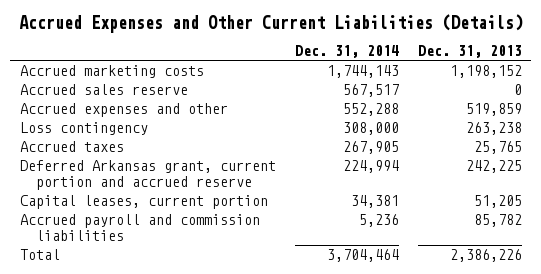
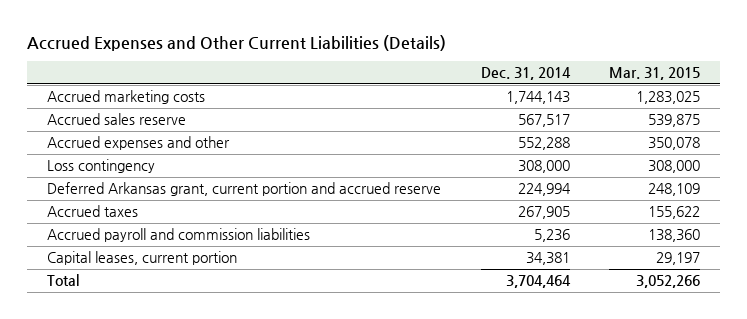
[417,45,522,59] Dec. 31, 2013 -> none
none -> [609,67,701,81] Mar. 31, 2015
[19,141,124,153] Accrued taxes -> [46,204,138,217] Accrued taxes
[19,195,268,210] Capital leases, current portion -> [46,250,237,265] Capital leases, current portion

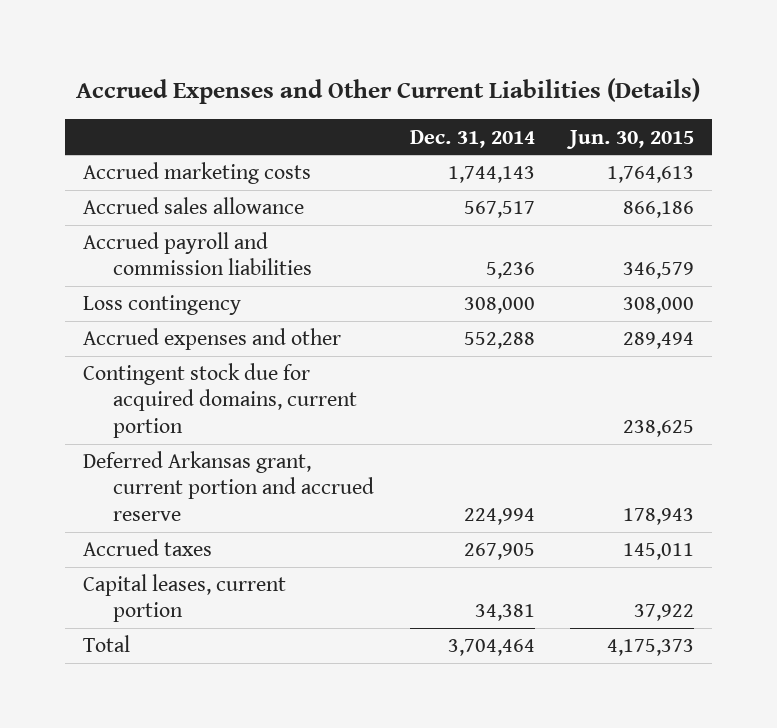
[609,67,701,81] Mar. 31, 2015 -> none
none -> [566,129,695,149] Jun. 30, 2015
[46,112,186,125] Accrued sales reserve -> [82,197,304,215] Accrued sales allowance
[46,227,310,242] Accrued payroll and commission liabilities -> [82,232,313,276] Accrued payroll and commission liabilities
[46,135,230,150] Accrued expenses and other -> [82,328,341,351] Accrued expenses and other
none -> [82,363,358,438] Contingent stock due for acquired domains, current portion

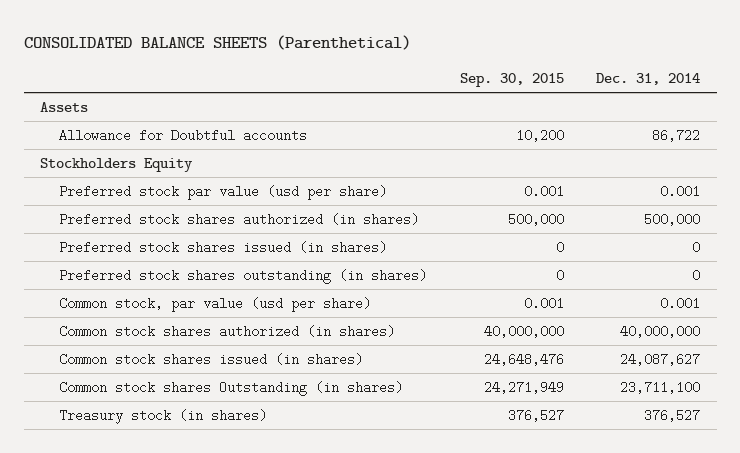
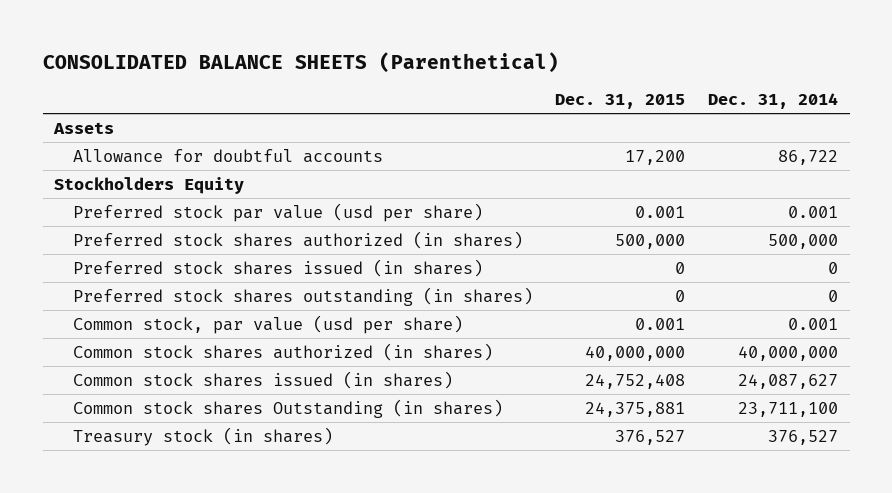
[459,73,564,88] Sep. 30, 2015 -> none
none -> [555,94,686,110] Dec. 31, 2015
[59,128,308,142] Allowance for Doubtful accounts -> [72,148,383,163] Allowance for doubtful accounts

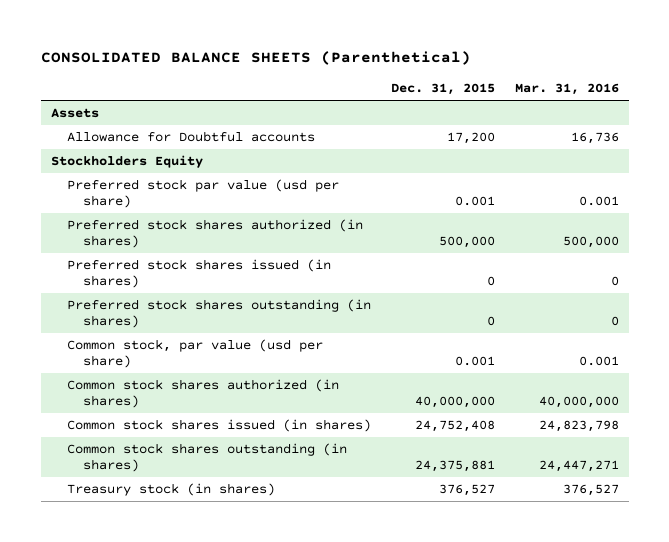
[708,93,839,110] Dec. 31, 2014 -> none
none -> [514,83,619,96] Mar. 31, 2016
[72,148,383,163] Allowance for doubtful accounts -> [66,131,315,143] Allowance for Doubtful accounts
[72,398,503,418] Common stock shares Outstanding (in shares) -> [66,443,347,473] Common stock shares outstanding (in shares)

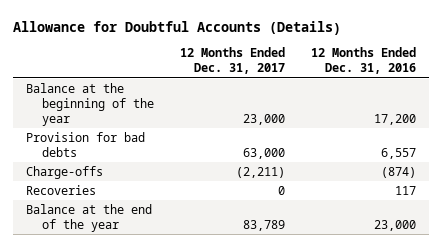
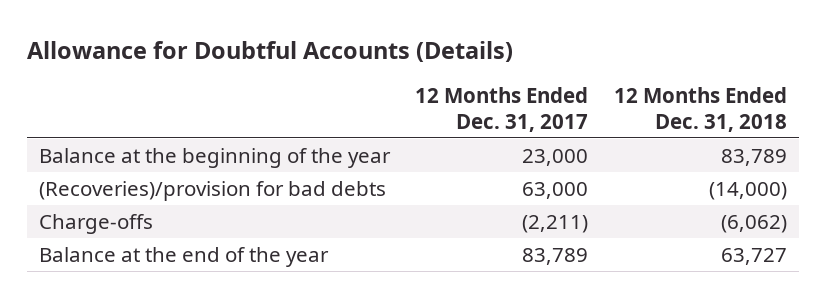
[310,47,416,75] 12 Months Ended Dec. 31, 2016 -> none
none -> [613,87,787,132] 12 Months Ended Dec. 31, 2018
[26,131,146,157] Provision for bad debts -> [39,181,387,202] (Recoveries)/provision for bad debts
[26,184,97,195] Recoveries -> none

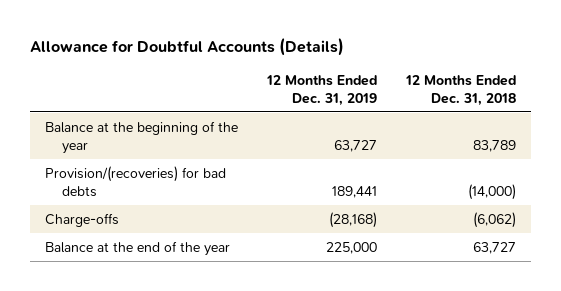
[415,87,589,132] 12 Months Ended Dec. 31, 2017 -> none
none -> [265,74,377,106] 12 Months Ended Dec. 31, 2019
[39,181,387,202] (Recoveries)/provision for bad debts -> [44,165,226,197] Provision/(recoveries) for bad debts

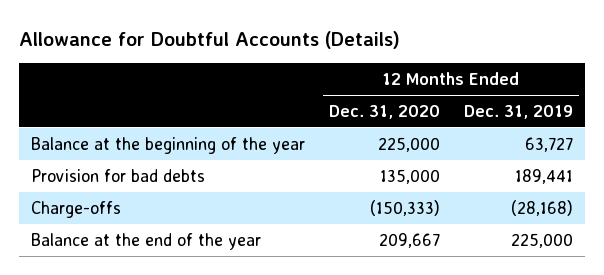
[405,74,517,106] 12 Months Ended Dec. 31, 2018 -> none
none -> [329,104,441,119] Dec. 31, 2020
[44,165,226,197] Provision/(recoveries) for bad debts -> [30,168,205,182] Provision for bad debts

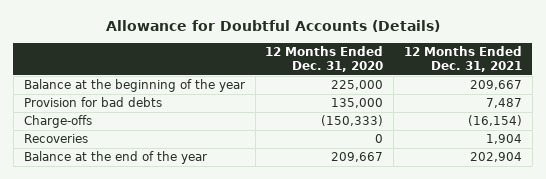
[464,104,574,119] Dec. 31, 2019 -> none
none -> [404,46,523,73] 12 Months Ended Dec. 31, 2021
none -> [23,134,88,144] Recoveries

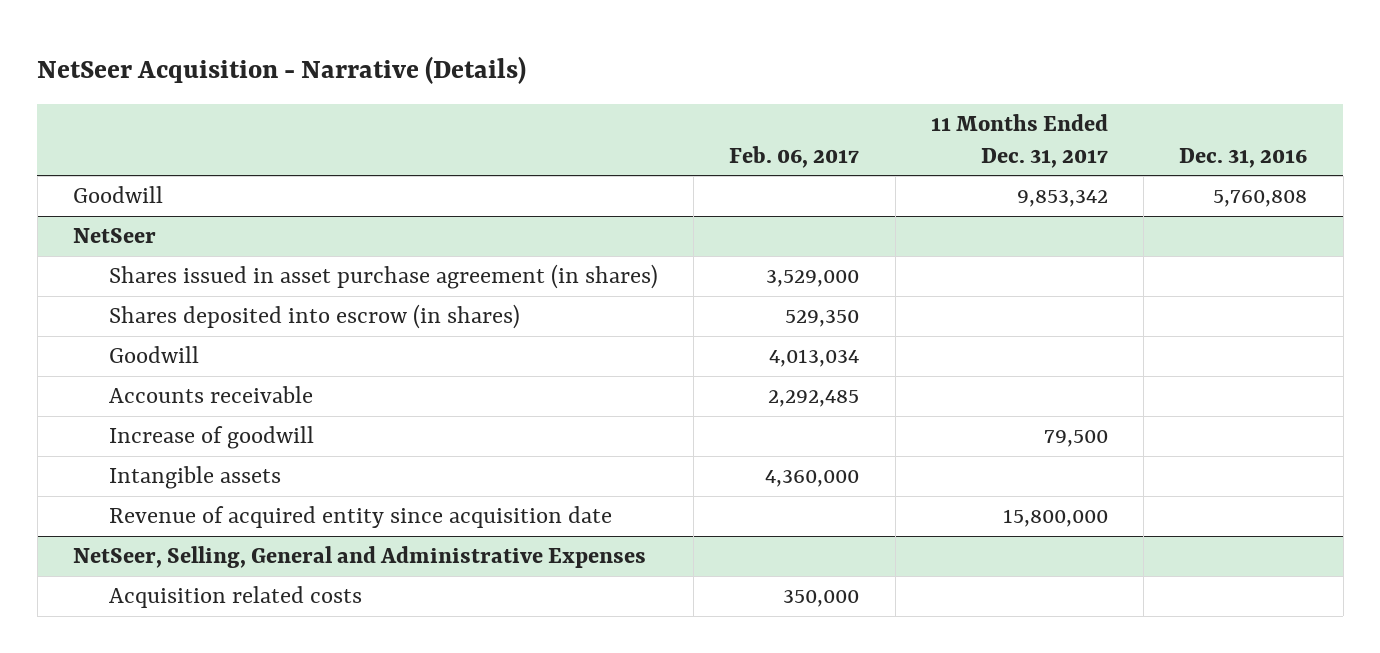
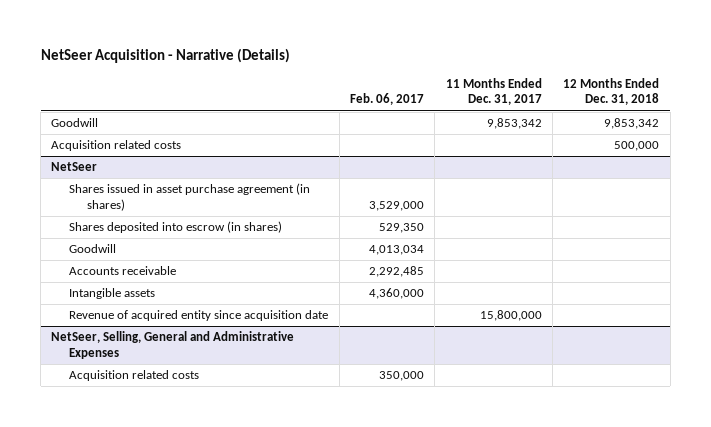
[1179,147,1308,168] Dec. 31, 2016 -> none
none -> [563,77,660,106] 12 Months Ended Dec. 31, 2018
none -> [51,140,182,152] Acquisition related costs
[108,426,314,450] Increase of goodwill -> none

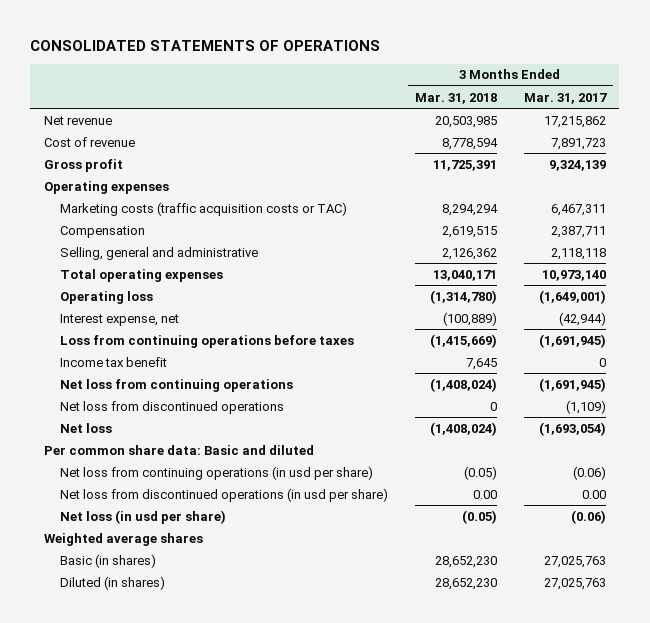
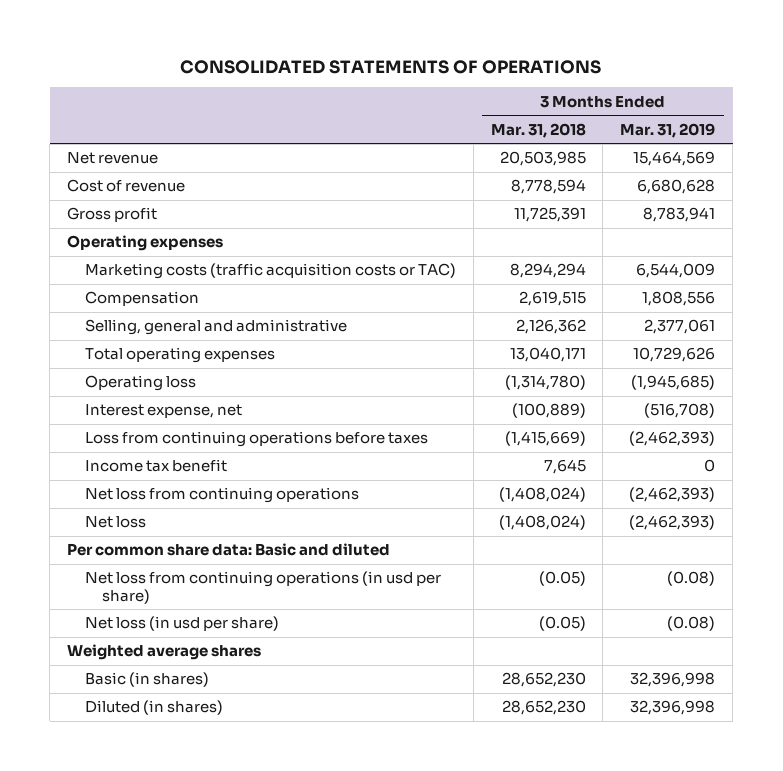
[523,92,607,104] Mar. 31, 2017 -> none
none -> [620,122,716,138] Mar. 31, 2019
[60,400,285,414] Net loss from discontinued operations -> none
[60,487,389,502] Net loss from discontinued operations (in usd per share) -> none

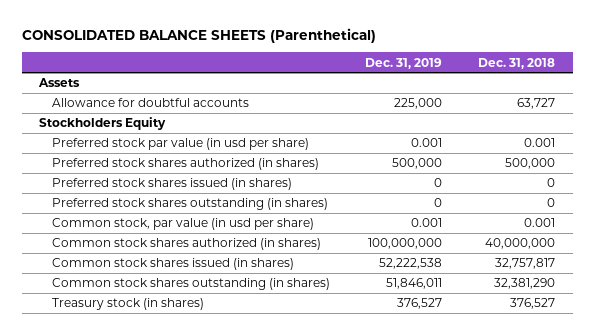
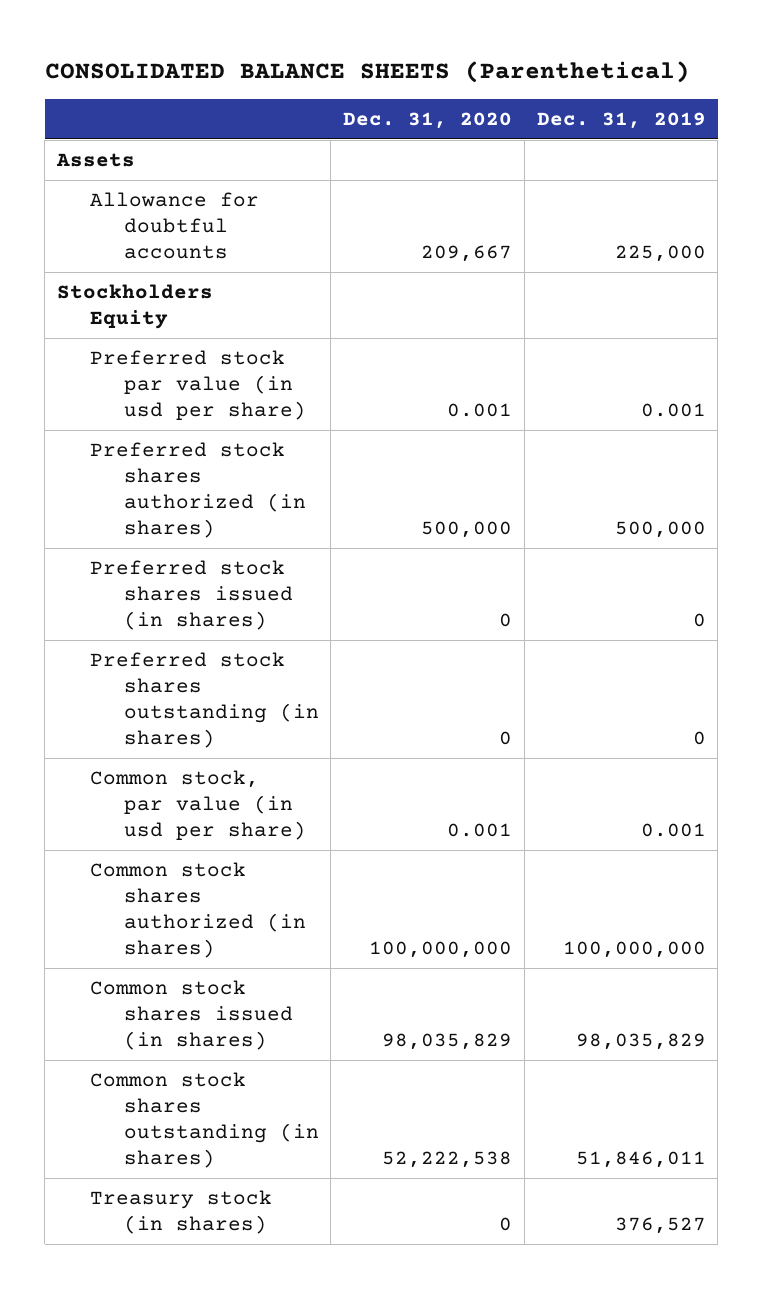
[477,57,555,69] Dec. 31, 2018 -> none
none -> [343,112,513,130] Dec. 31, 2020
[379,258,443,270] 52,222,538 -> [575,1033,706,1051] 98,035,829

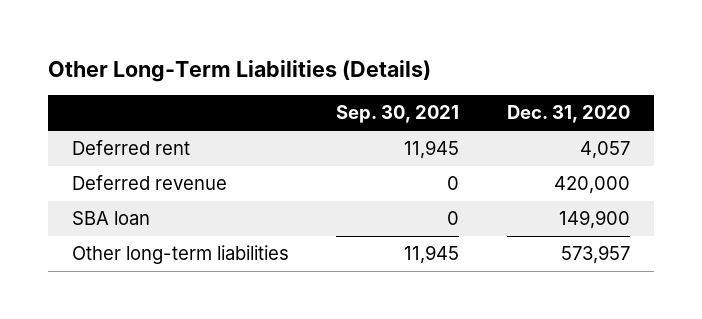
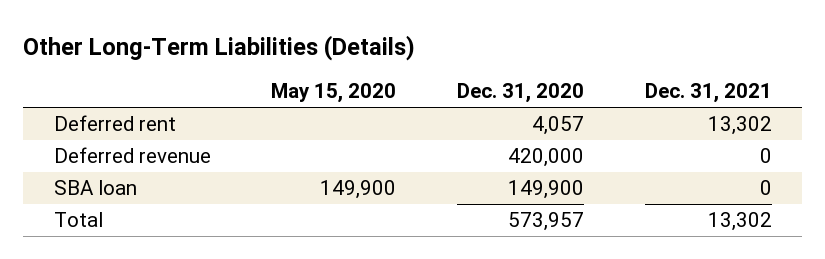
[336,105,460,124] Sep. 30, 2021 -> none
none -> [271,83,397,104] May 15, 2020
none -> [644,83,772,104] Dec. 31, 2021
[71,245,289,265] Other long-term liabilities -> [53,212,103,228] Total

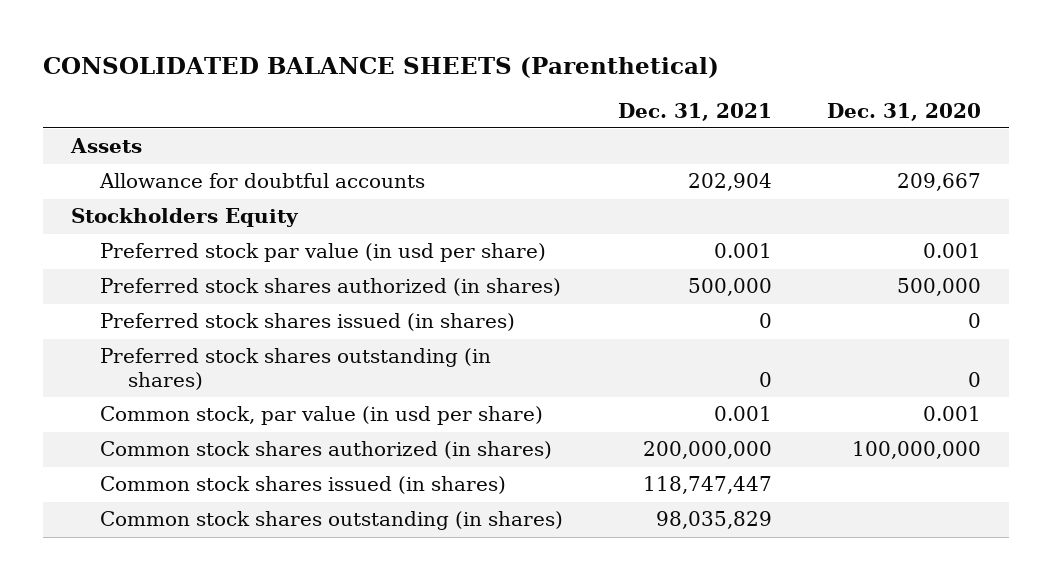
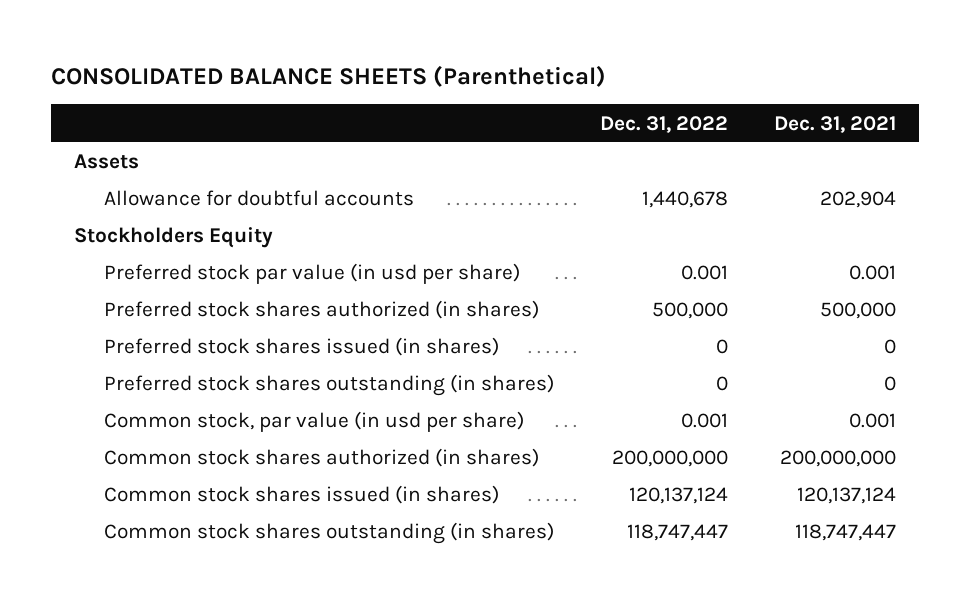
[827,102,982,121] Dec. 31, 2020 -> none
none -> [600,115,729,133] Dec. 31, 2022
[642,476,772,495] 118,747,447 -> [797,487,897,505] 120,137,124
[655,511,772,530] 98,035,829 -> [795,524,897,542] 118,747,447

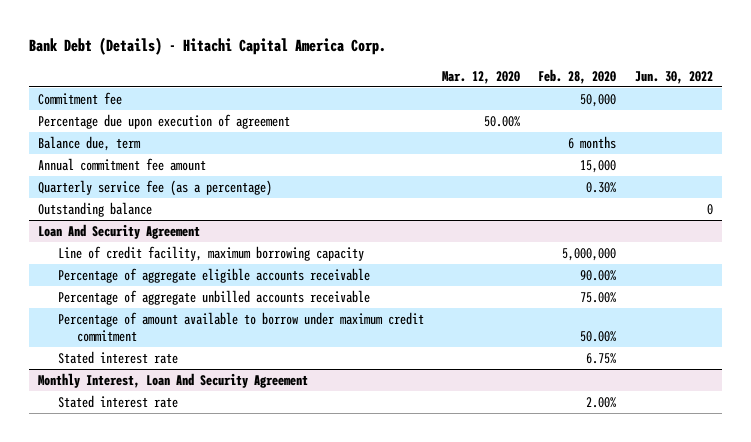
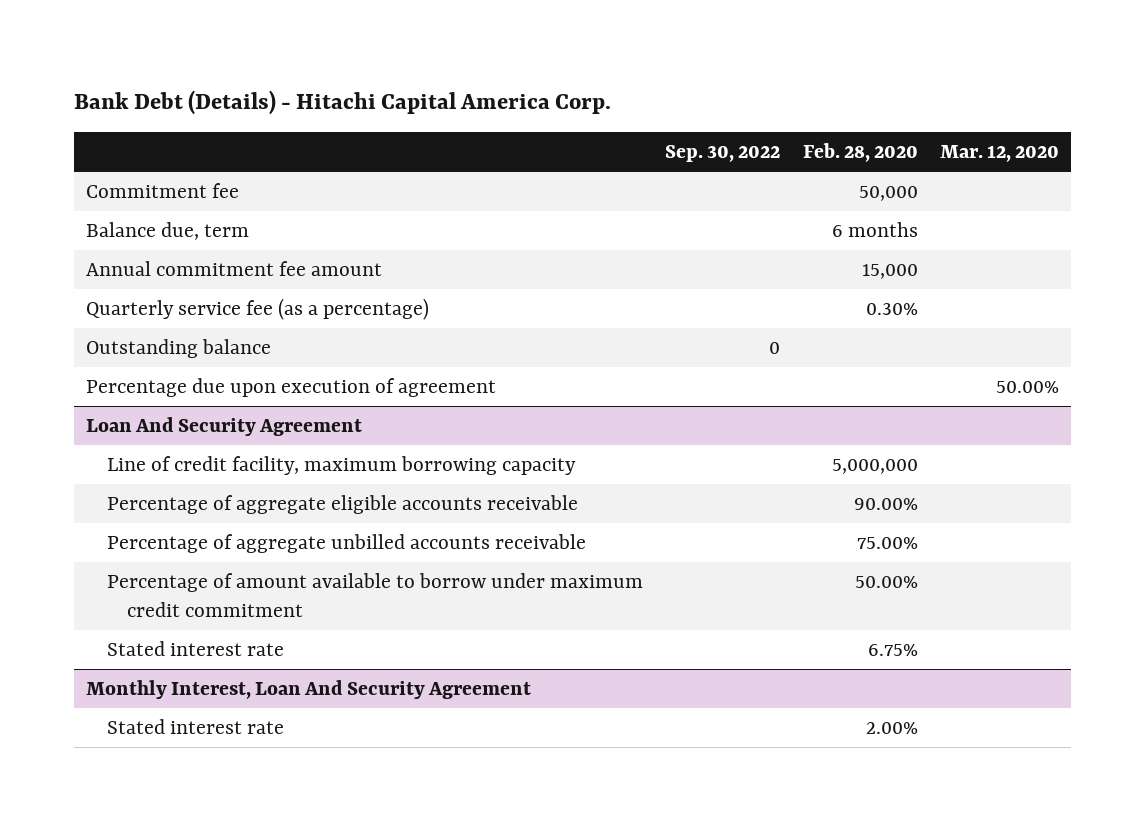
[634,70,713,84] Jun. 30, 2022 -> none
none -> [665,144,781,162] Sep. 30, 2022
[38,113,291,129] Percentage due upon execution of agreement -> [85,377,496,397] Percentage due upon execution of agreement

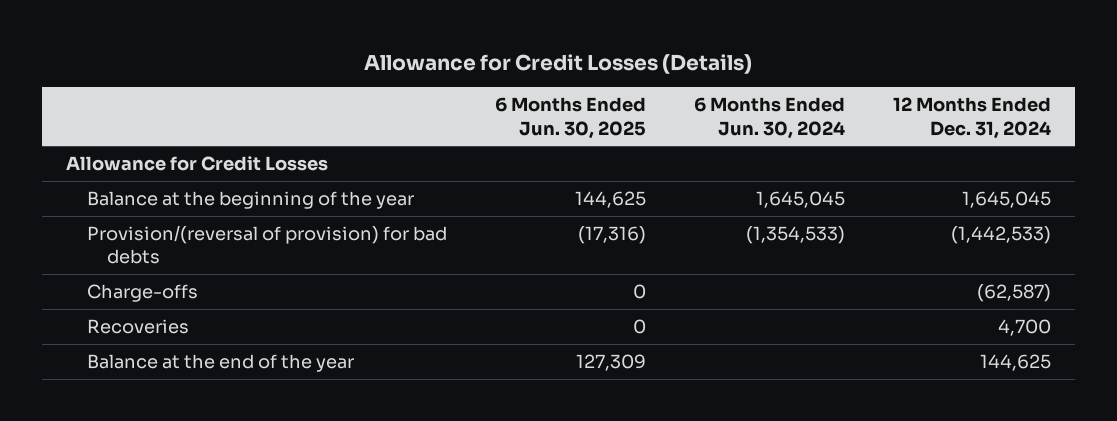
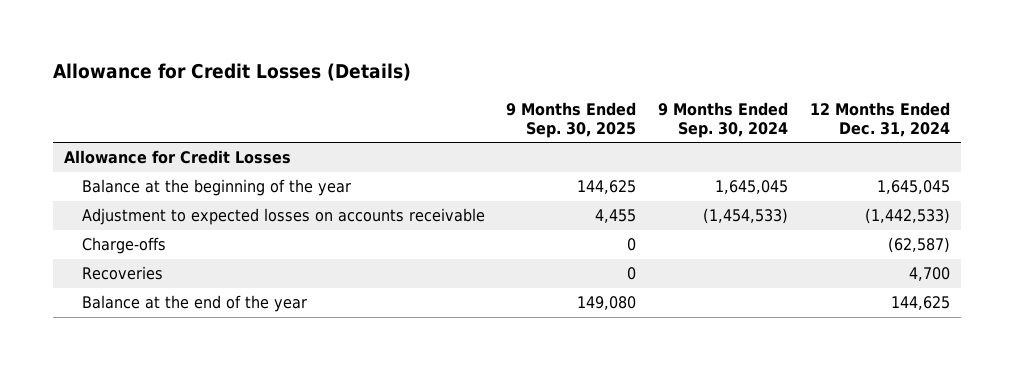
[494,97,646,139] 6 Months Ended Jun. 30, 2025 -> none
[693,97,845,139] 6 Months Ended Jun. 30, 2024 -> none
none -> [506,101,637,138] 9 Months Ended Sep. 30, 2025
none -> [658,101,789,138] 9 Months Ended Sep. 30, 2024
[86,224,447,265] Provision/(reversal of provision) for bad debts -> [81,208,485,226] Adjustment to expected losses on accounts receivable

